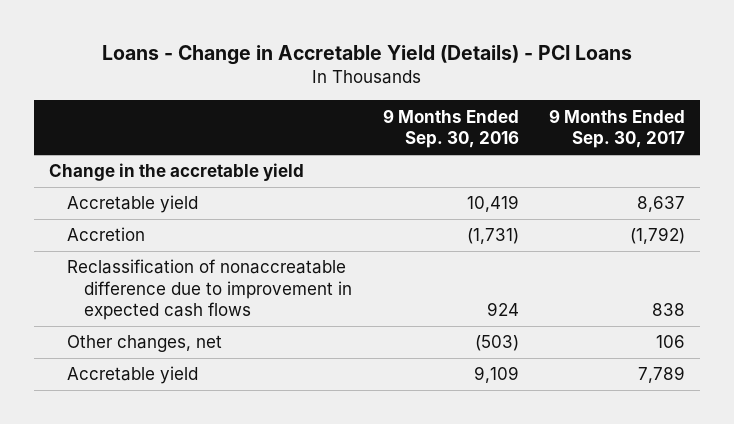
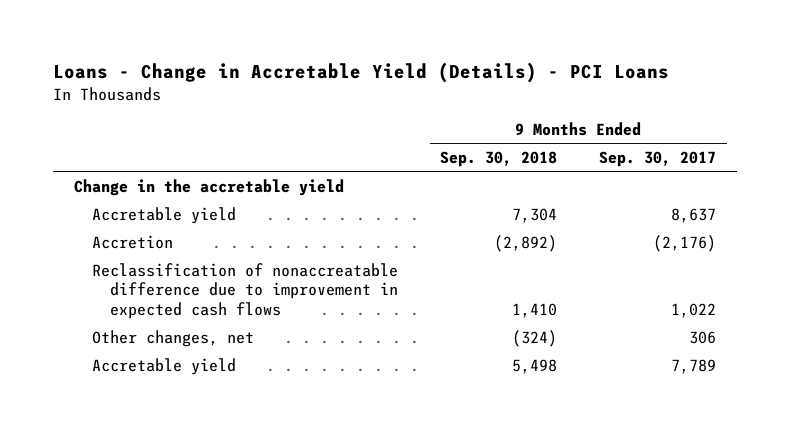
[382,108,519,149] 9 Months Ended Sep. 30, 2016 -> none
none -> [440,151,558,168] Sep. 30, 2018
[630,227,686,245] (1,792) -> [653,234,717,252] (2,176)
[652,303,686,317] 838 -> [671,302,717,318] 1,022
[656,335,686,349] 106 -> [689,330,717,344] 306

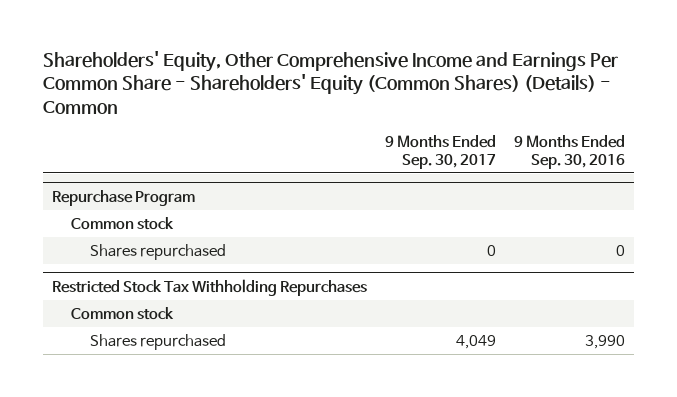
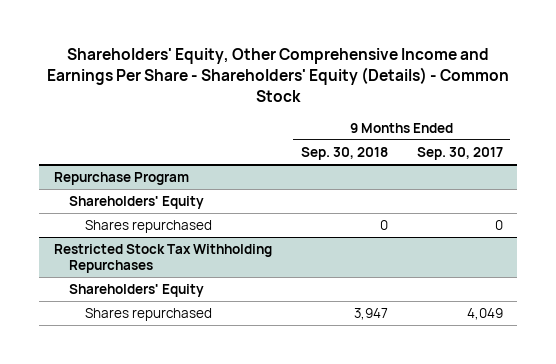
[42,50,618,114] Shareholders' Equity, Other Comprehensive Income and Earnings Per Common Share - Shareholders' Equity (Common Shares) (Details) - Common -> [47,47,510,102] Shareholders' Equity, Other Comprehensive Income and Earnings Per Share - Shareholders' Equity (Details) - Common Stock
[513,134,625,169] 9 Months Ended Sep. 30, 2016 -> none
none -> [300,146,388,160] Sep. 30, 2018
[70,216,174,230] Common stock -> [69,196,205,210] Shareholders' Equity
[70,306,174,320] Common stock -> [69,284,205,298] Shareholders' Equity

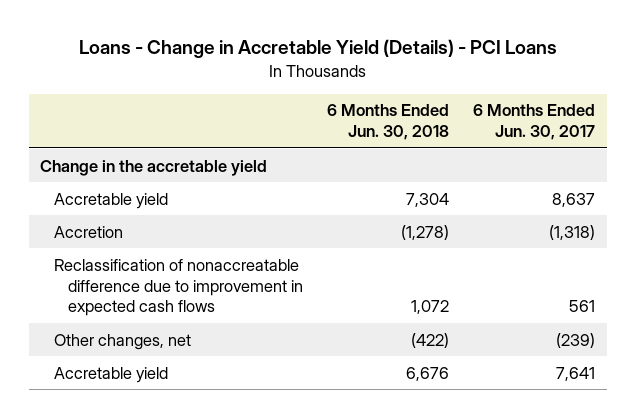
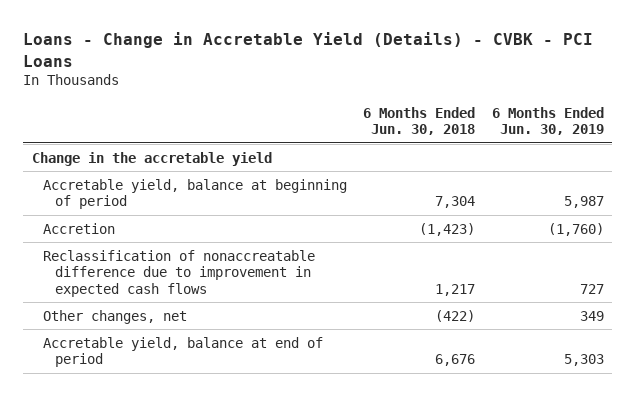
[78,39,557,59] Loans - Change in Accretable Yield (Details) - PCI Loans -> [23,31,594,67] Loans - Change in Accretable Yield (Details) - CVBK - PCI Loans
[472,104,595,141] 6 Months Ended Jun. 30, 2017 -> none
none -> [491,106,604,136] 6 Months Ended Jun. 30, 2019
[54,192,169,209] Accretable yield -> [43,178,348,210] Accretable yield, balance at beginning of period
[400,224,449,240] (1,278) -> [419,222,476,236] (1,423)
[410,300,449,315] 1,072 -> [435,283,476,296] 1,217
[54,366,169,383] Accretable yield -> [43,336,324,368] Accretable yield, balance at end of period

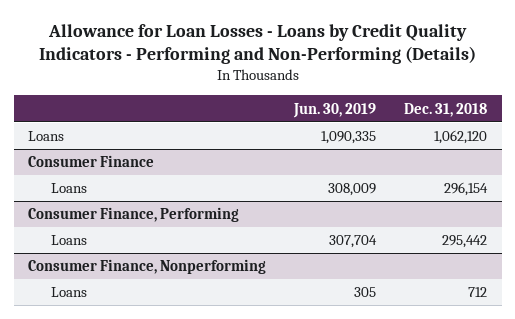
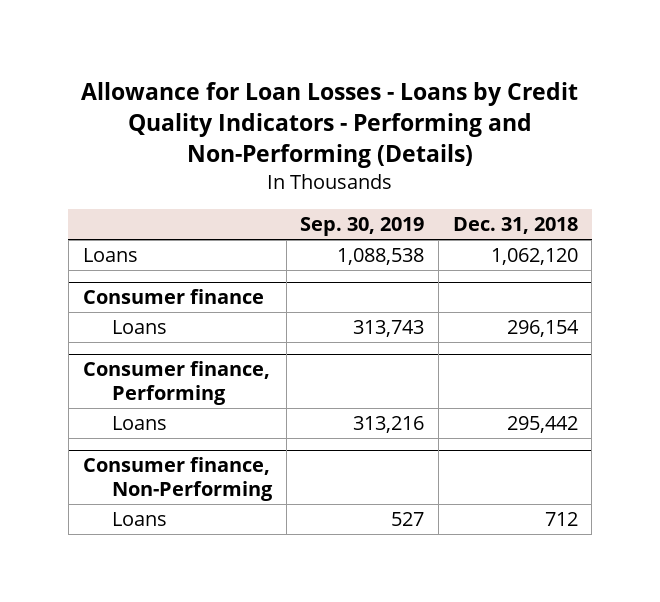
[293,102,377,118] Jun. 30, 2019 -> none
none -> [300,217,425,237] Sep. 30, 2019
[27,155,154,168] Consumer Finance -> [82,289,264,305] Consumer finance
[27,207,239,223] Consumer Finance, Performing -> [82,361,270,406] Consumer finance, Performing
[27,259,266,275] Consumer Finance, Nonperforming -> none
none -> [82,457,273,502] Consumer finance, Non-Performing

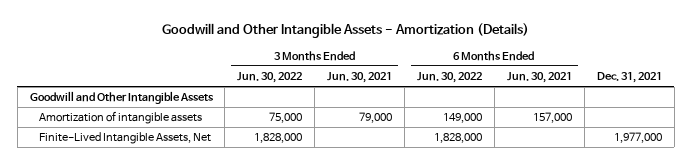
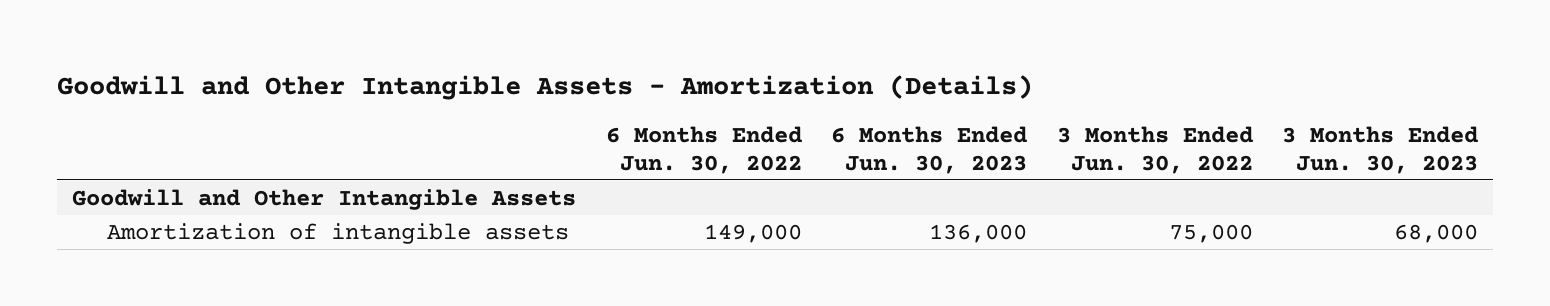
[327,71,393,83] Jun. 30, 2021 -> none
[506,71,572,83] Jun. 30, 2021 -> none
[596,71,662,83] Dec. 31, 2021 -> none
none -> [831,126,1028,174] 6 Months Ended Jun. 30, 2023
none -> [1282,126,1479,174] 3 Months Ended Jun. 30, 2023
[39,132,212,145] Finite-Lived Intangible Assets, Net -> none

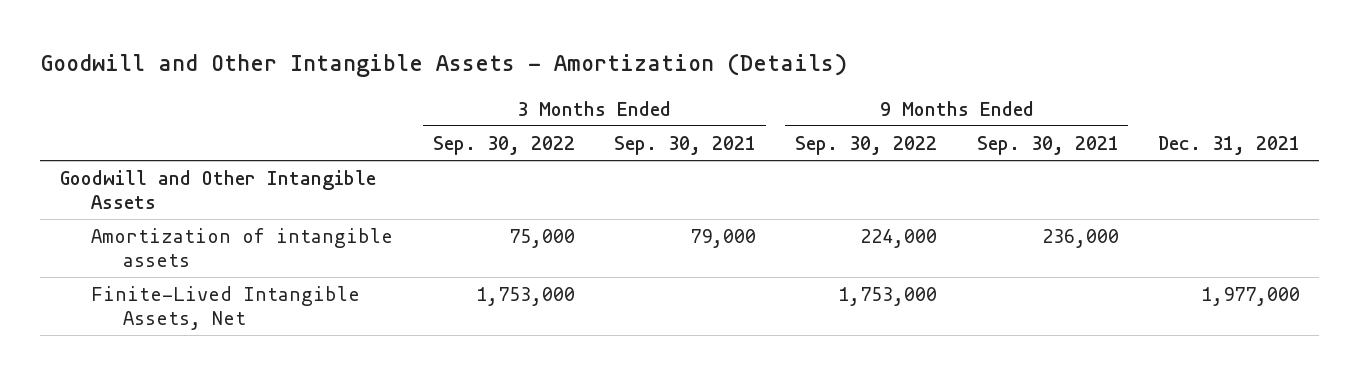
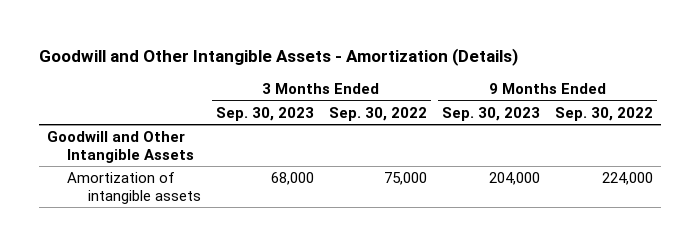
[613,135,756,155] Sep. 30, 2021 -> none
[976,135,1119,155] Sep. 30, 2021 -> none
[1157,135,1300,155] Dec. 31, 2021 -> none
none -> [215,106,314,121] Sep. 30, 2023
none -> [442,106,541,121] Sep. 30, 2023
[91,286,361,331] Finite-Lived Intangible Assets, Net -> none

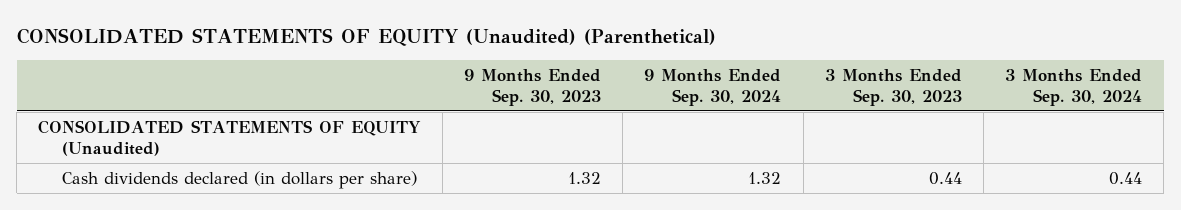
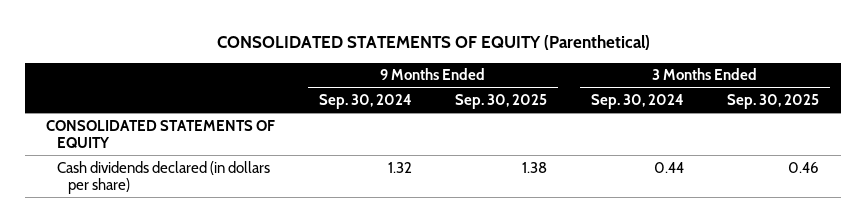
[16,27,716,46] CONSOLIDATED STATEMENTS OF EQUITY (Unaudited) (Parenthetical) -> [216,34,650,50] CONSOLIDATED STATEMENTS OF EQUITY (Parenthetical)
[463,68,601,106] 9 Months Ended Sep. 30, 2023 -> none
[824,68,962,106] 3 Months Ended Sep. 30, 2023 -> none
none -> [455,93,548,109] Sep. 30, 2025
none -> [727,93,820,109] Sep. 30, 2025
[38,119,422,156] CONSOLIDATED STATEMENTS OF EQUITY (Unaudited) -> [46,119,276,149] CONSOLIDATED STATEMENTS OF EQUITY

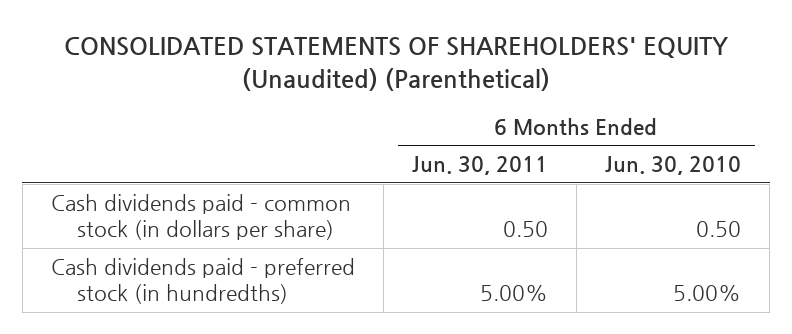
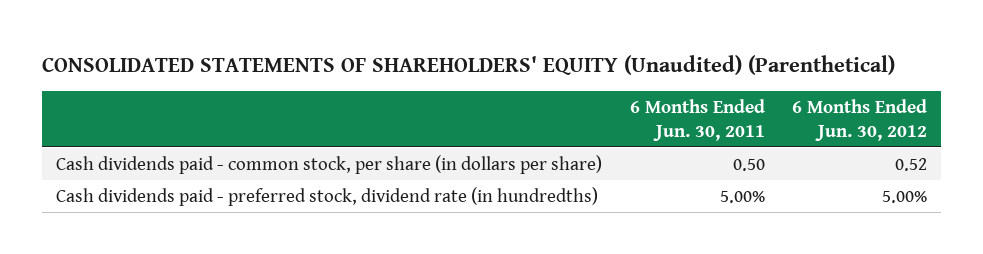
[605,156,742,176] Jun. 30, 2010 -> none
none -> [792,98,928,141] 6 Months Ended Jun. 30, 2012
[50,194,351,241] Cash dividends paid - common stock (in dollars per share) -> [56,154,603,174] Cash dividends paid - common stock, per share (in dollars per share)
[50,258,355,305] Cash dividends paid - preferred stock (in hundredths) -> [56,186,599,206] Cash dividends paid - preferred stock, dividend rate (in hundredths)

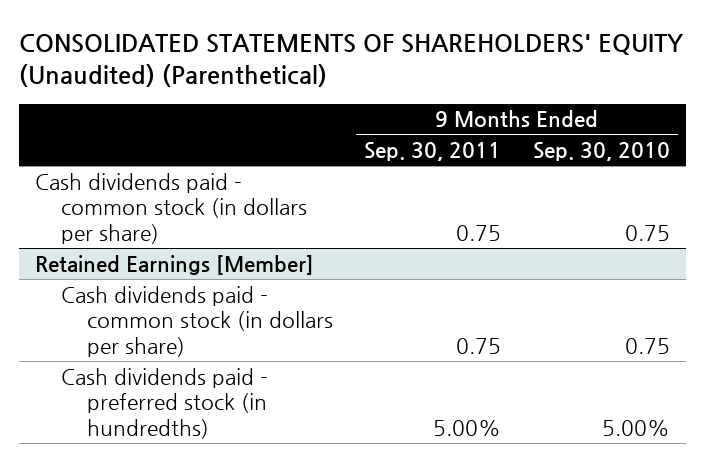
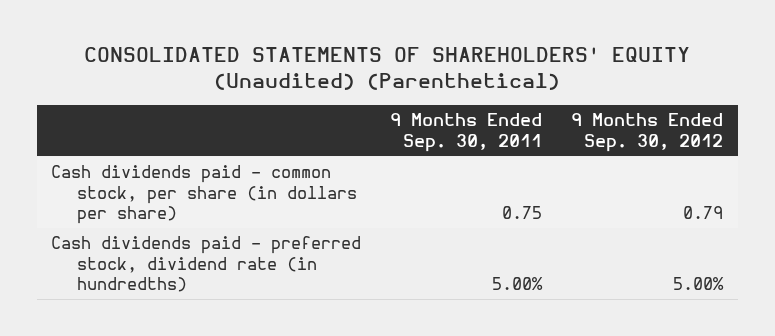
[533,141,671,161] Sep. 30, 2010 -> none
none -> [571,113,724,152] 9 Months Ended Sep. 30, 2012
[35,254,315,275] Retained Earnings [Member] -> none
[60,285,333,358] Cash dividends paid - common stock (in dollars per share) -> none
[35,172,307,245] Cash dividends paid - common stock (in dollars per share) -> [51,165,358,225] Cash dividends paid - common stock, per share (in dollars per share)
[60,367,268,440] Cash dividends paid - preferred stock (in hundredths) -> [51,236,362,293] Cash dividends paid - preferred stock, dividend rate (in hundredths)

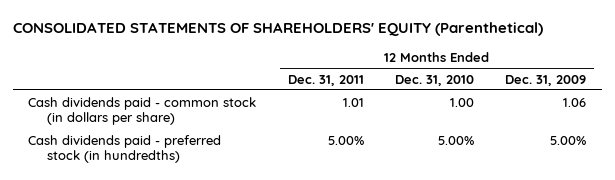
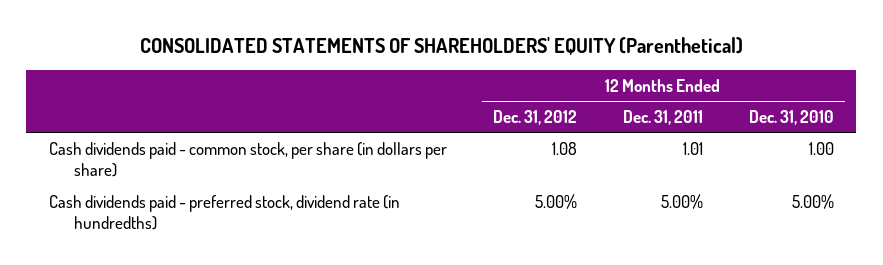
[505,74,587,86] Dec. 31, 2009 -> none
none -> [493,110,578,126] Dec. 31, 2012
[28,96,257,126] Cash dividends paid - common stock (in dollars per share) -> [49,141,448,178] Cash dividends paid - common stock, per share (in dollars per share)
[28,134,222,164] Cash dividends paid - preferred stock (in hundredths) -> [49,194,401,231] Cash dividends paid - preferred stock, dividend rate (in hundredths)

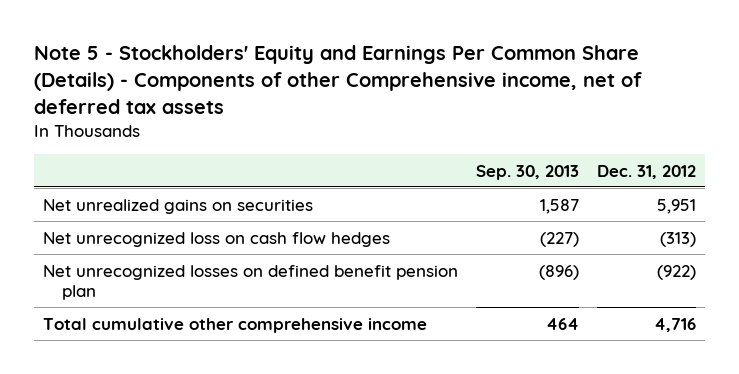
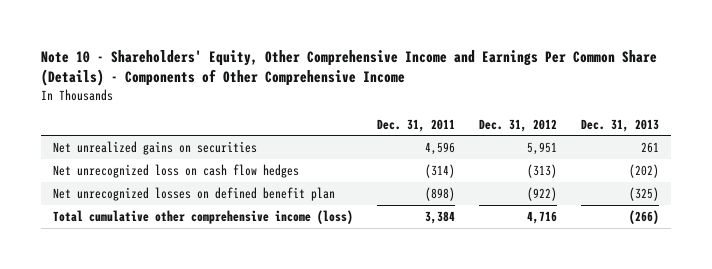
[33,45,642,114] Note 5 - Stockholders' Equity and Earnings Per Common Share (Details) - Components of other Comprehensive income, net of deferred tax assets -> [41,49,658,86] Note 10 - Shareholders' Equity, Other Comprehensive Income and Earnings Per Common Share (Details) - Components of Other Comprehensive Income
[475,164,579,180] Sep. 30, 2013 -> none
none -> [376,118,455,132] Dec. 31, 2011
none -> [580,118,659,132] Dec. 31, 2013
[42,264,458,300] Net unrecognized losses on defined benefit pension plan -> [53,186,336,201] Net unrecognized losses on defined benefit plan
[42,317,427,333] Total cumulative other comprehensive income -> [53,209,354,224] Total cumulative other comprehensive income (loss)

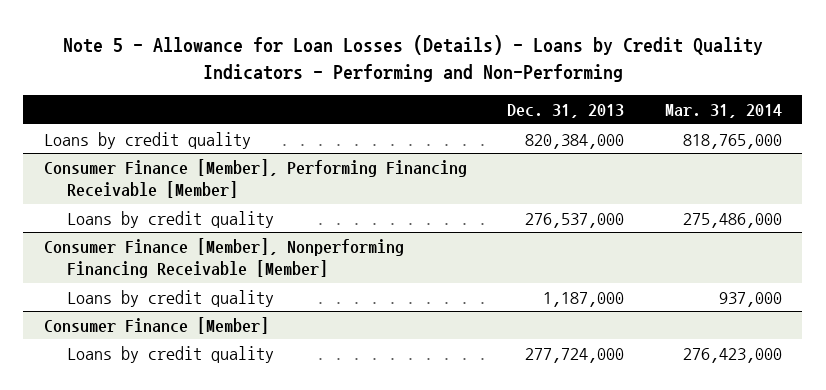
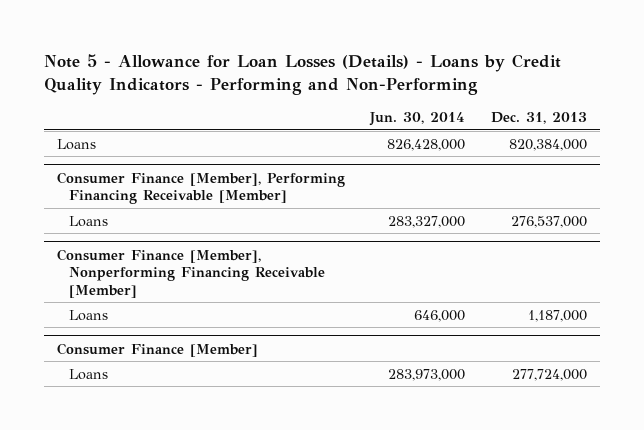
[664,104,782,119] Mar. 31, 2014 -> none
none -> [369,112,466,127] Jun. 30, 2014
[43,131,251,149] Loans by credit quality -> [56,138,96,150] Loans
[66,210,274,228] Loans by credit quality -> [69,215,109,227] Loans
[66,289,274,307] Loans by credit quality -> [69,309,109,321] Loans
[66,345,274,363] Loans by credit quality -> [69,368,109,380] Loans

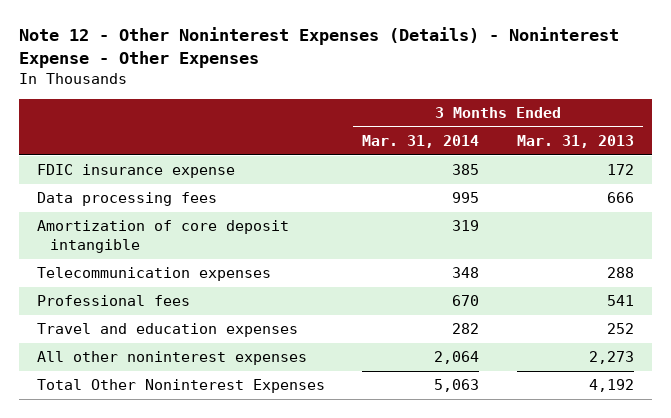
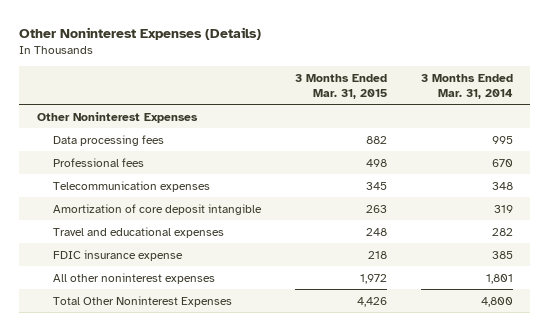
[18,27,619,69] Note 12 - Other Noninterest Expenses (Details) - Noninterest Expense - Other Expenses -> [19,27,262,41] Other Noninterest Expenses (Details)
[516,134,634,148] Mar. 31, 2013 -> none
none -> [294,74,387,99] 3 Months Ended Mar. 31, 2015
none -> [36,111,198,123] Other Noninterest Expenses
[37,267,272,282] Telecommunication expenses -> [52,180,210,192] Telecommunication expenses
[37,220,290,254] Amortization of core deposit intangible -> [52,203,262,215] Amortization of core deposit intangible
[37,323,299,338] Travel and education expenses -> [52,226,224,238] Travel and educational expenses
[37,164,236,179] FDIC insurance expense -> [52,249,183,261] FDIC insurance expense
[434,351,480,365] 2,064 -> [486,273,514,284] 1,801
[434,379,480,393] 5,063 -> [481,296,514,307] 4,800

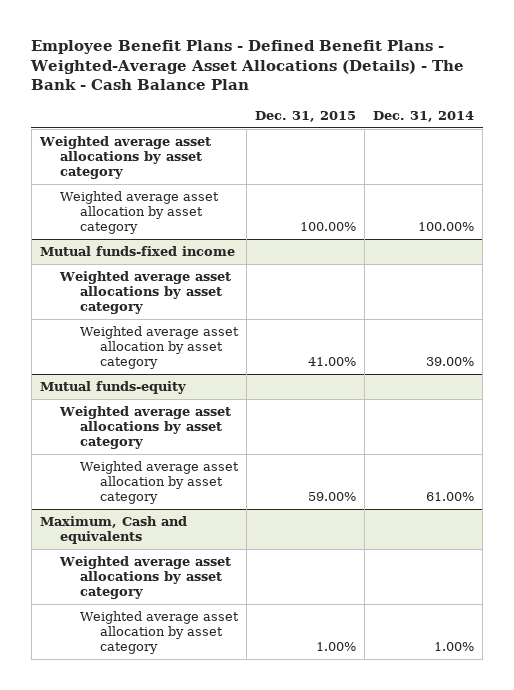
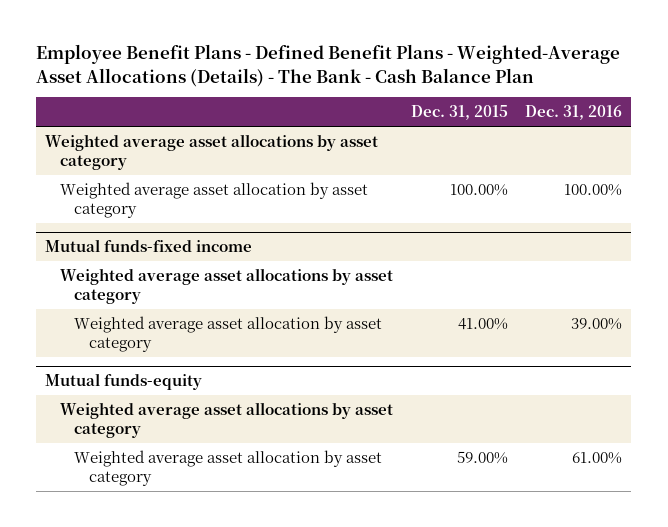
[373,110,475,122] Dec. 31, 2014 -> none
none -> [525,105,623,121] Dec. 31, 2016
[39,516,187,545] Maximum, Cash and equivalents -> none
[58,556,231,600] Weighted average asset allocations by asset category -> none
[79,611,239,655] Weighted average asset allocation by asset category -> none

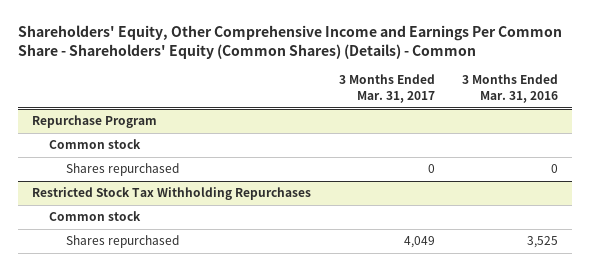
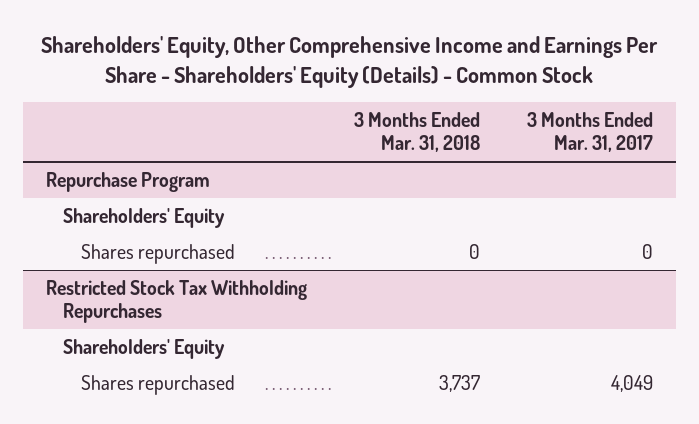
[18,25,563,59] Shareholders' Equity, Other Comprehensive Income and Earnings Per Common Share - Shareholders' Equity (Common Shares) (Details) - Common -> [41,35,659,88] Shareholders' Equity, Other Comprehensive Income and Earnings Per Share - Shareholders' Equity (Details) - Common Stock
[462,74,559,104] 3 Months Ended Mar. 31, 2016 -> none
none -> [353,111,480,153] 3 Months Ended Mar. 31, 2018
[49,139,142,150] Common stock -> [63,207,226,228] Shareholders' Equity
[49,211,142,222] Common stock -> [63,338,226,359] Shareholders' Equity

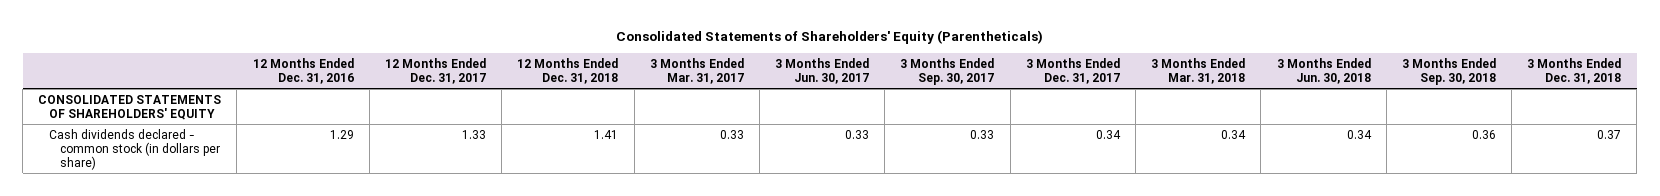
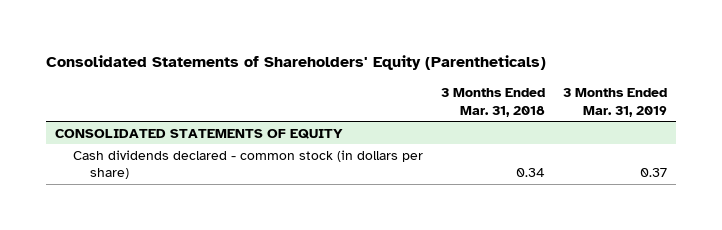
[252,57,354,84] 12 Months Ended Dec. 31, 2016 -> none
[385,57,487,84] 12 Months Ended Dec. 31, 2017 -> none
[517,57,619,84] 12 Months Ended Dec. 31, 2018 -> none
[649,57,744,84] 3 Months Ended Mar. 31, 2017 -> none
[775,57,870,84] 3 Months Ended Jun. 30, 2017 -> none
[900,57,995,85] 3 Months Ended Sep. 30, 2017 -> none
[1025,57,1120,84] 3 Months Ended Dec. 31, 2017 -> none
[1276,57,1371,84] 3 Months Ended Jun. 30, 2018 -> none
[1401,57,1496,85] 3 Months Ended Sep. 30, 2018 -> none
[1527,57,1622,84] 3 Months Ended Dec. 31, 2018 -> none
none -> [562,88,667,117] 3 Months Ended Mar. 31, 2019
[38,94,222,120] CONSOLIDATED STATEMENTS OF SHAREHOLDERS' EQUITY -> [55,128,344,139] CONSOLIDATED STATEMENTS OF EQUITY

